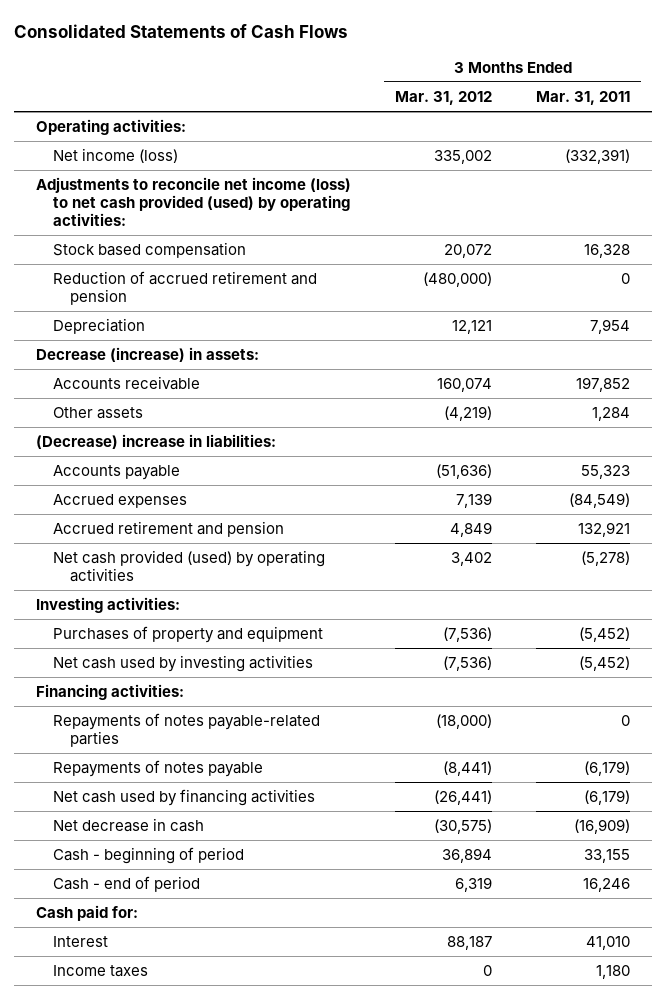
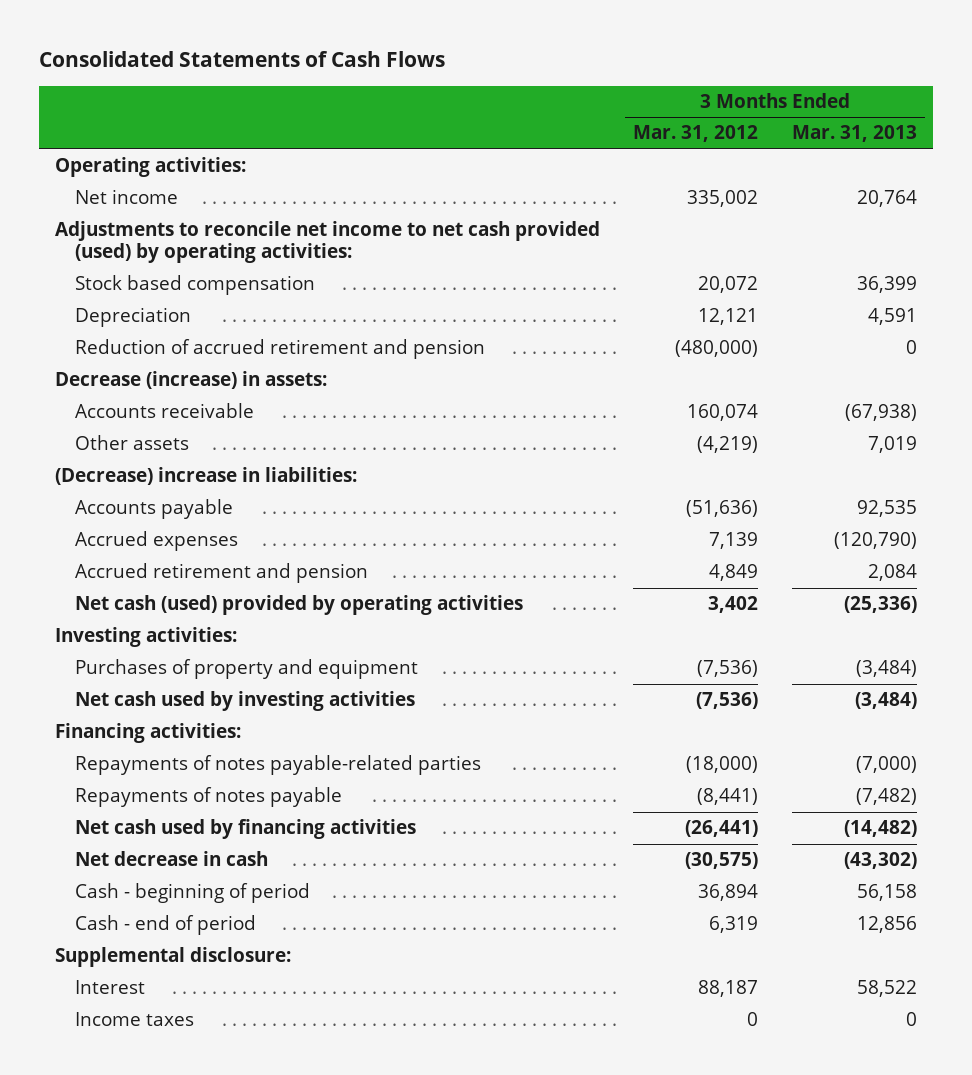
[536,90,631,105] Mar. 31, 2011 -> none
none -> [791,125,917,143] Mar. 31, 2013
[53,148,179,164] Net income (loss) -> [74,189,178,205] Net income
[36,177,352,226] Adjustments to reconcile net income (loss) to net cash provided (used) by operating activities: -> [55,221,601,264] Adjustments to reconcile net income to net cash provided (used) by operating activities:
[53,271,318,305] Reduction of accrued retirement and pension -> [74,339,485,360] Reduction of accrued retirement and pension
[53,550,326,582] Net cash provided (used) by operating activities -> [74,595,523,616] Net cash (used) provided by operating activities
[36,905,139,922] Cash paid for: -> none
none -> [55,947,292,968] Supplemental disclosure:

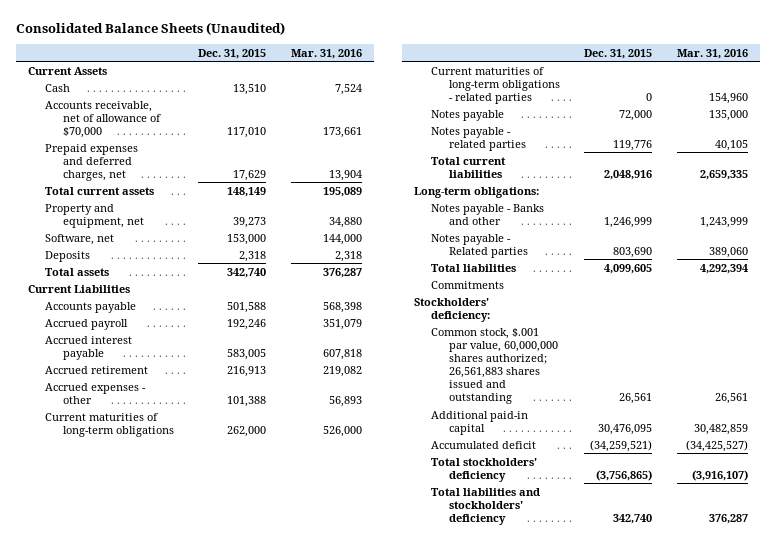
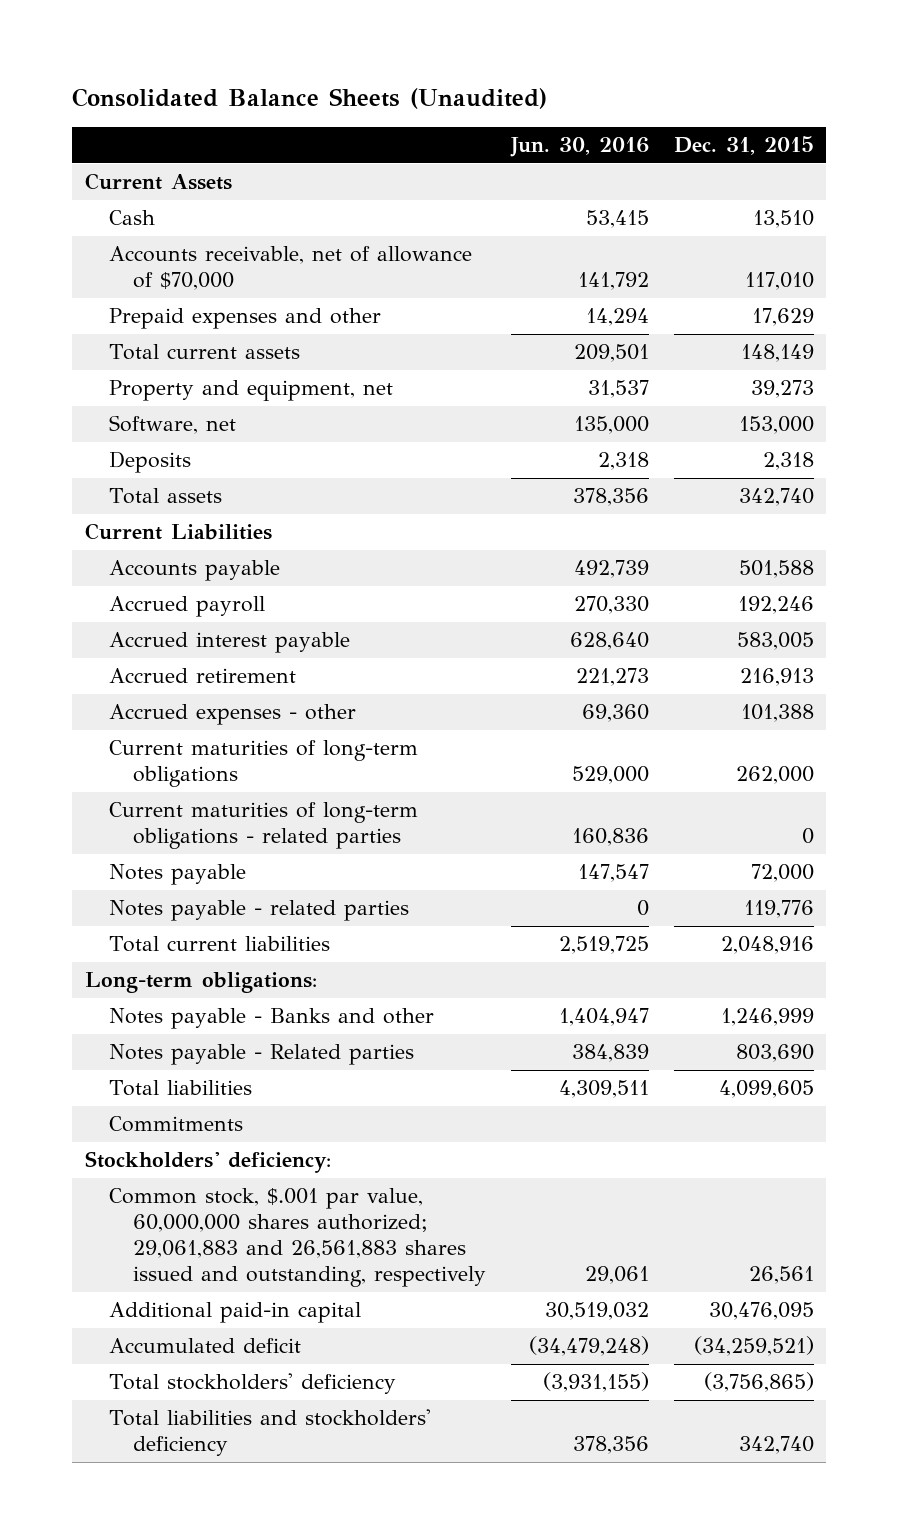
[290,48,362,59] Mar. 31, 2016 -> none
none -> [509,137,649,158] Jun. 30, 2016
[45,143,139,181] Prepaid expenses and deferred charges, net -> [108,308,381,330] Prepaid expenses and other
[431,327,558,405] Common stock, $.001 par value, 60,000,000 shares authorized; 26,561,883 shares issued and outstanding -> [108,1188,487,1287] Common stock, $.001 par value, 60,000,000 shares authorized; 29,061,883 and 26,561,883 shares issued and outstanding, respectively

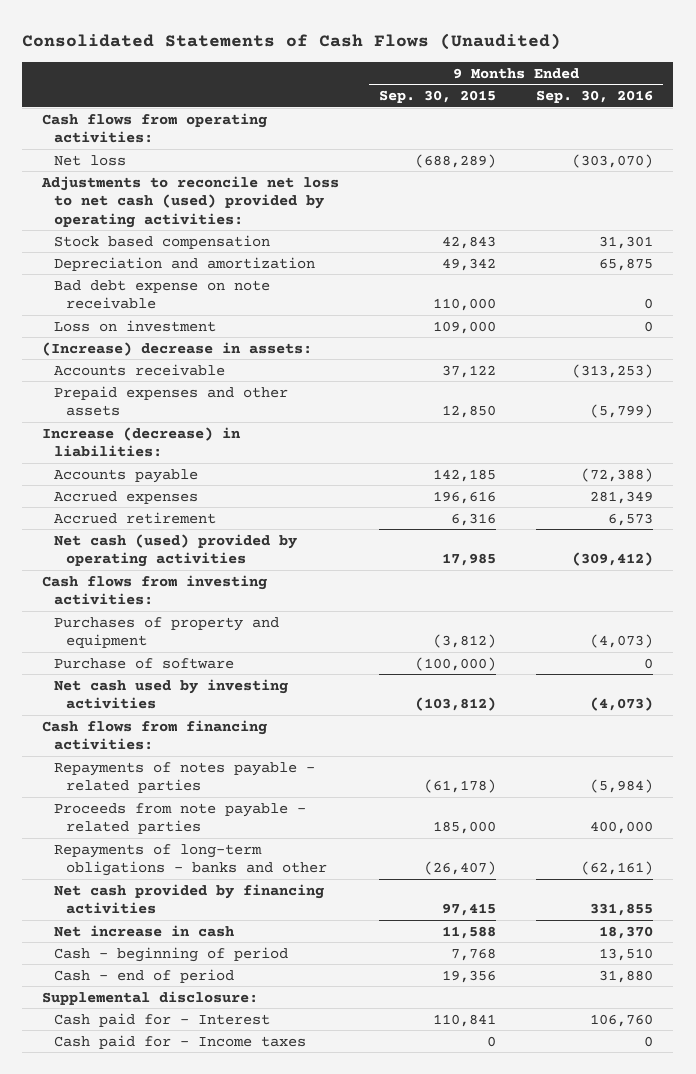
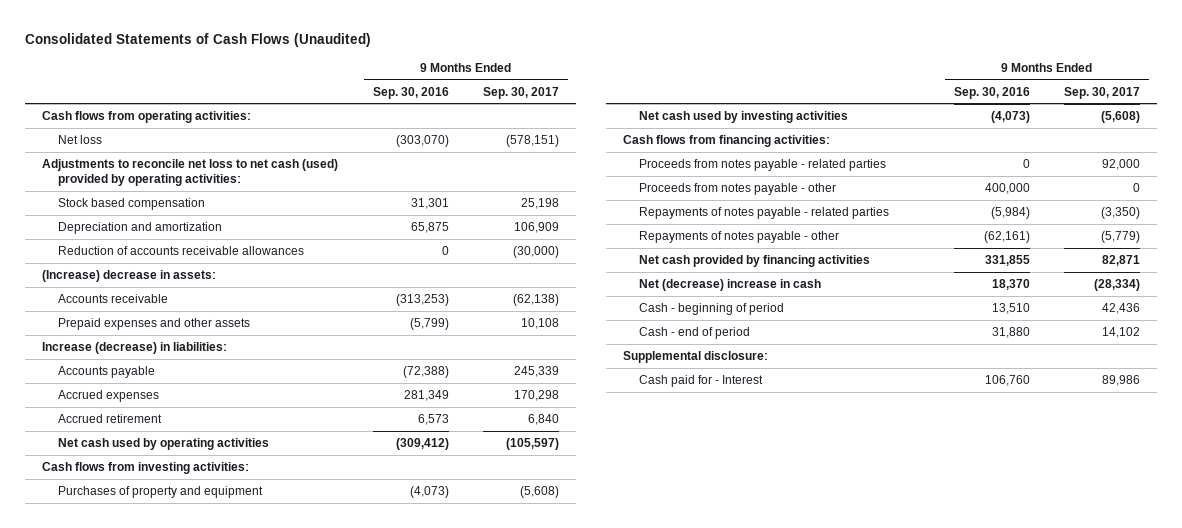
[379,89,497,103] Sep. 30, 2015 -> none
none -> [483,86,560,99] Sep. 30, 2017
[54,279,271,310] Bad debt expense on note receivable -> none
[54,319,217,332] Loss on investment -> none
none -> [58,246,305,256] Reduction of accounts receivable allowances
[54,533,298,568] Net cash (used) provided by operating activities -> [58,438,270,451] Net cash used by operating activities
[54,657,235,669] Purchase of software -> none
none -> [639,159,887,172] Proceeds from notes payable - related parties
none -> [639,183,837,196] Proceeds from notes payable - other
[54,802,307,835] Proceeds from note payable - related parties -> none
[54,843,328,877] Repayments of long-term obligations - banks and other -> [639,231,840,244] Repayments of notes payable - other
[54,924,235,937] Net increase in cash -> [639,279,822,292] Net (decrease) increase in cash
[54,1034,307,1049] Cash paid for - Income taxes -> none

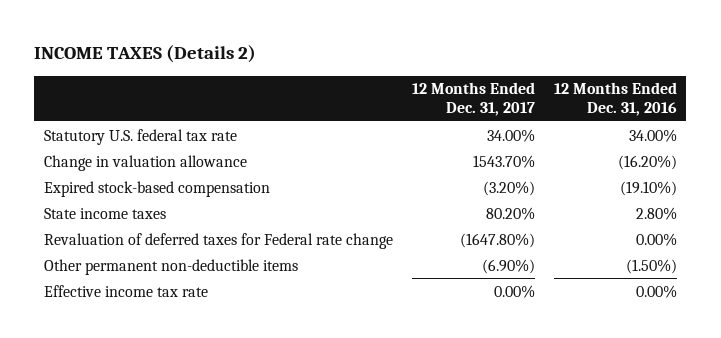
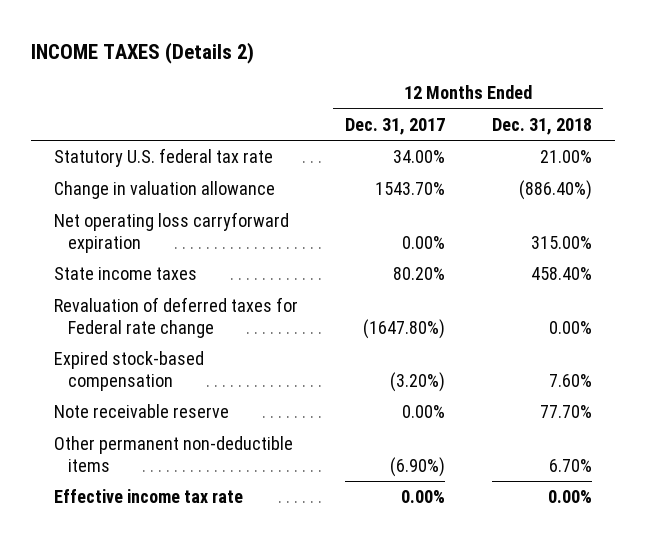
[553,82,677,117] 12 Months Ended Dec. 31, 2016 -> none
none -> [491,117,592,135] Dec. 31, 2018
none -> [54,212,290,253] Net operating loss carryforward expiration
[43,180,270,197] Expired stock-based compensation -> [54,351,205,391] Expired stock-based compensation
none -> [54,404,230,419] Note receivable reserve

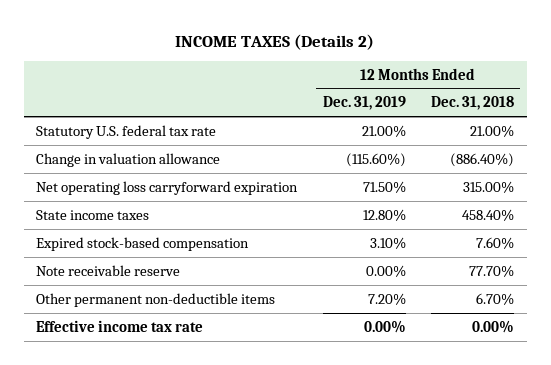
[344,117,445,135] Dec. 31, 2017 -> none
none -> [322,96,406,111] Dec. 31, 2019
[54,297,299,338] Revaluation of deferred taxes for Federal rate change -> none

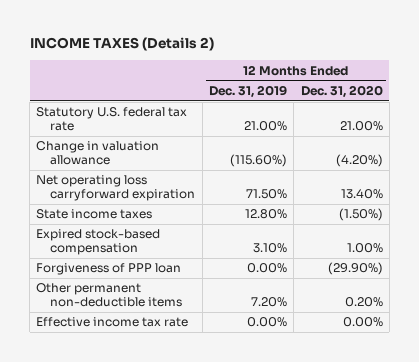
[431,96,515,111] Dec. 31, 2018 -> none
none -> [300,84,383,98] Dec. 31, 2020
[36,264,181,276] Note receivable reserve -> none
none -> [36,263,182,276] Forgiveness of PPP loan

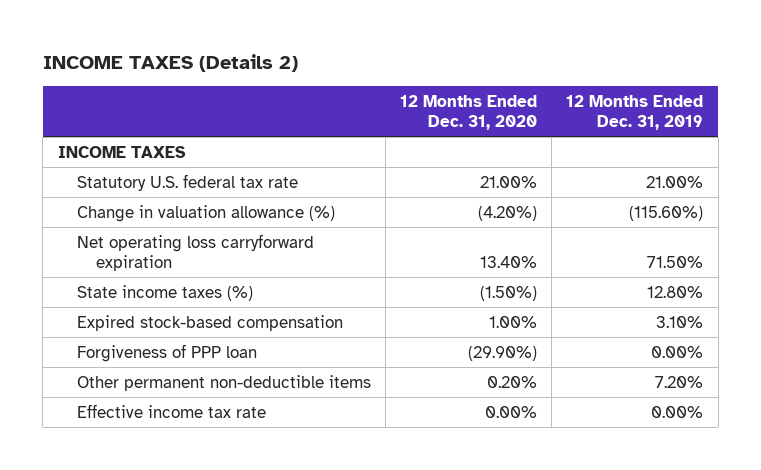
none -> [57,145,186,158] INCOME TAXES
[36,141,160,166] Change in valuation allowance -> [76,204,335,222] Change in valuation allowance (%)
[36,209,153,220] State income taxes -> [76,284,253,301] State income taxes (%)

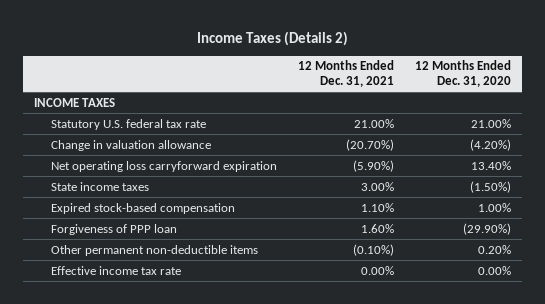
[42,54,298,73] INCOME TAXES (Details 2) -> [196,31,348,47] Income Taxes (Details 2)
[566,94,704,130] 12 Months Ended Dec. 31, 2019 -> none
none -> [297,60,394,88] 12 Months Ended Dec. 31, 2021
[76,204,335,222] Change in valuation allowance (%) -> [50,139,211,151] Change in valuation allowance
[76,284,253,301] State income taxes (%) -> [50,181,149,191] State income taxes

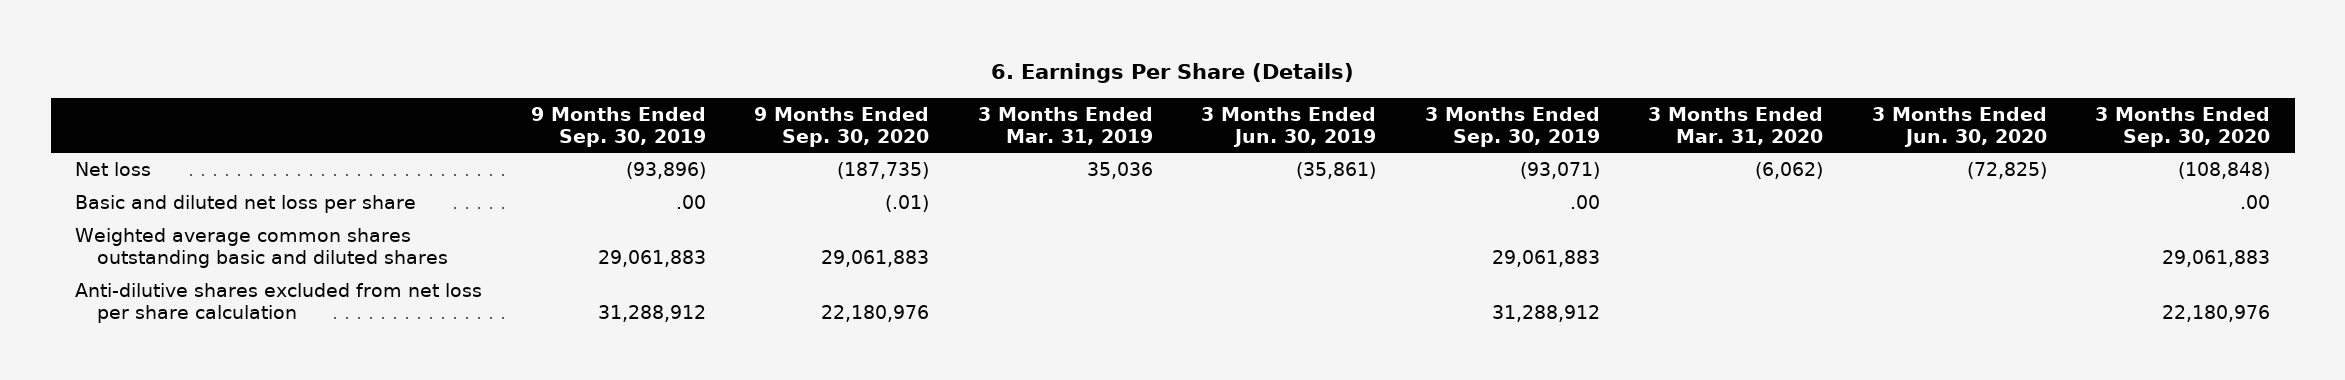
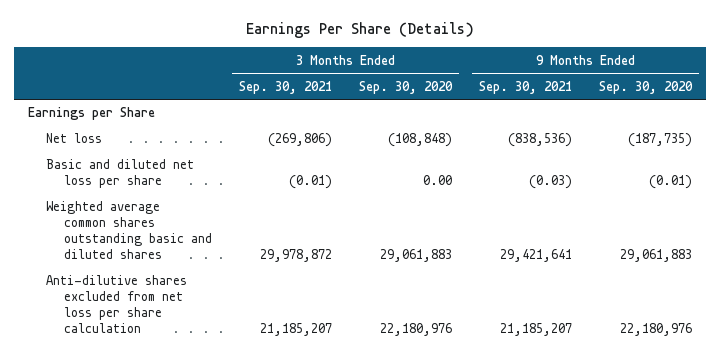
[990,63,1354,84] 6. Earnings Per Share (Details) -> [245,22,474,39] Earnings Per Share (Details)
[530,106,706,147] 9 Months Ended Sep. 30, 2019 -> none
[977,106,1153,145] 3 Months Ended Mar. 31, 2019 -> none
[1201,106,1377,147] 3 Months Ended Jun. 30, 2019 -> none
[1424,106,1600,147] 3 Months Ended Sep. 30, 2019 -> none
[1648,106,1824,145] 3 Months Ended Mar. 31, 2020 -> none
[1871,106,2047,147] 3 Months Ended Jun. 30, 2020 -> none
none -> [239,80,333,94] Sep. 30, 2021
none -> [479,80,573,94] Sep. 30, 2021
none -> [27,107,155,121] Earnings per Share
[885,194,930,212] (.01) -> [649,175,693,190] (0.01)
[2240,194,2271,209] .00 -> [423,175,453,186] 0.00

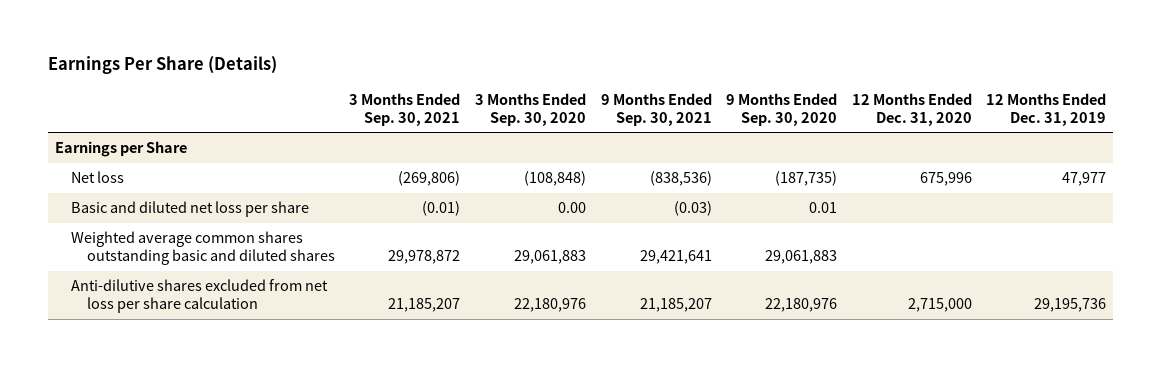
none -> [851,92,972,126] 12 Months Ended Dec. 31, 2020
none -> [986,92,1107,126] 12 Months Ended Dec. 31, 2019
[649,175,693,190] (0.01) -> [809,202,838,214] 0.01

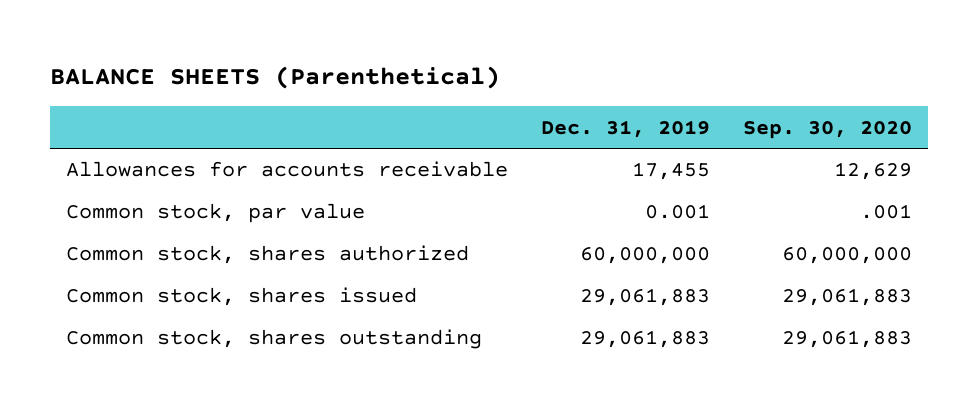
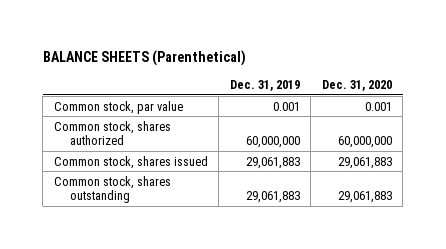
[742,120,912,139] Sep. 30, 2020 -> none
none -> [321,79,392,91] Dec. 31, 2020
[66,161,509,178] Allowances for accounts receivable -> none

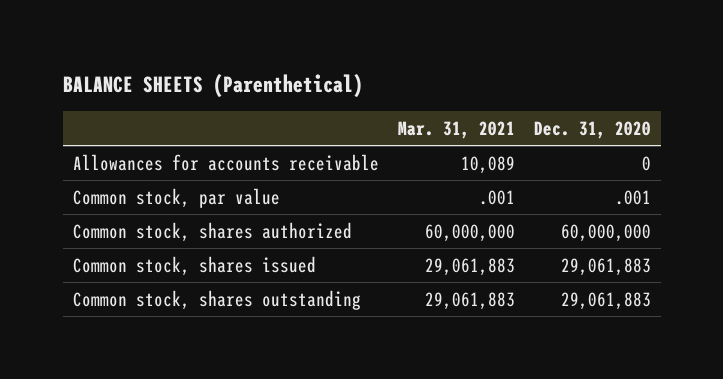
[229,79,300,91] Dec. 31, 2019 -> none
none -> [397,120,515,139] Mar. 31, 2021
none -> [72,153,379,171] Allowances for accounts receivable
[364,101,392,111] 0.001 -> [614,189,651,205] .001

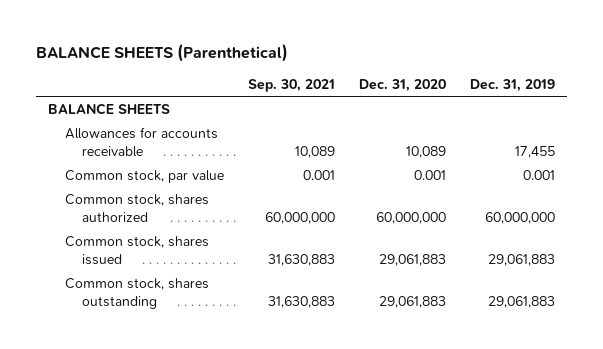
[397,120,515,139] Mar. 31, 2021 -> none
none -> [248,79,336,93] Sep. 30, 2021
none -> [469,79,555,93] Dec. 31, 2019
none -> [48,102,171,115] BALANCE SHEETS
[641,155,651,171] 0 -> [406,145,447,158] 10,089
[614,189,651,205] .001 -> [414,169,447,180] 0.001

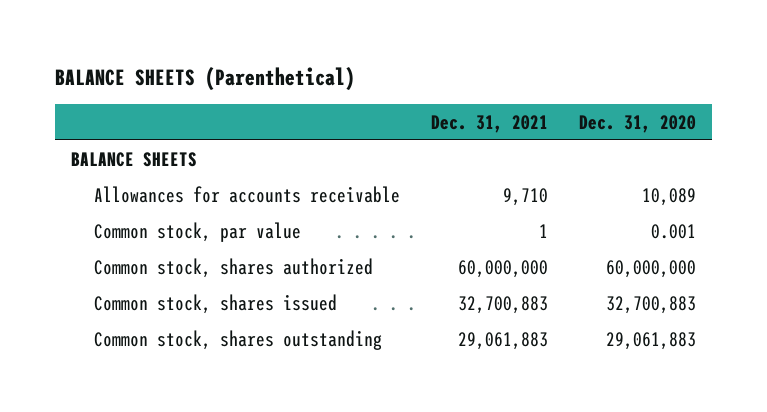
[248,79,336,93] Sep. 30, 2021 -> none
[469,79,555,93] Dec. 31, 2019 -> none
none -> [431,114,549,133] Dec. 31, 2021
[379,253,447,266] 29,061,883 -> [606,295,697,314] 32,700,883

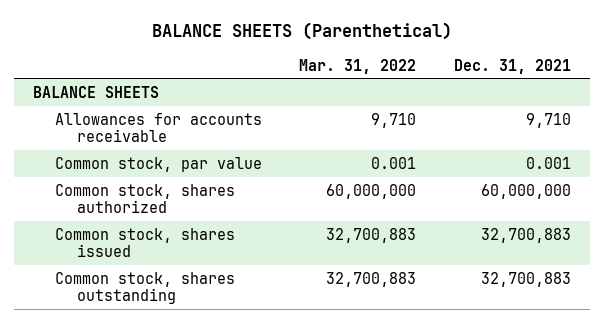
[579,114,697,133] Dec. 31, 2020 -> none
none -> [299,58,417,74] Mar. 31, 2022
[539,223,549,238] 1 -> [525,156,571,169] 0.001
[458,331,549,350] 29,061,883 -> [480,271,571,287] 32,700,883

